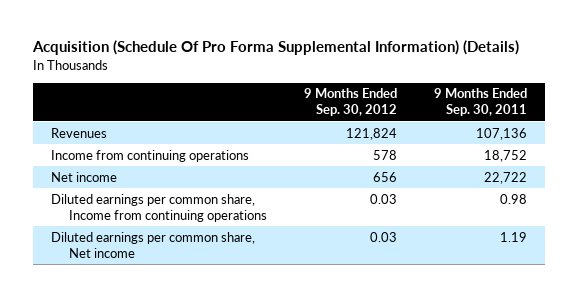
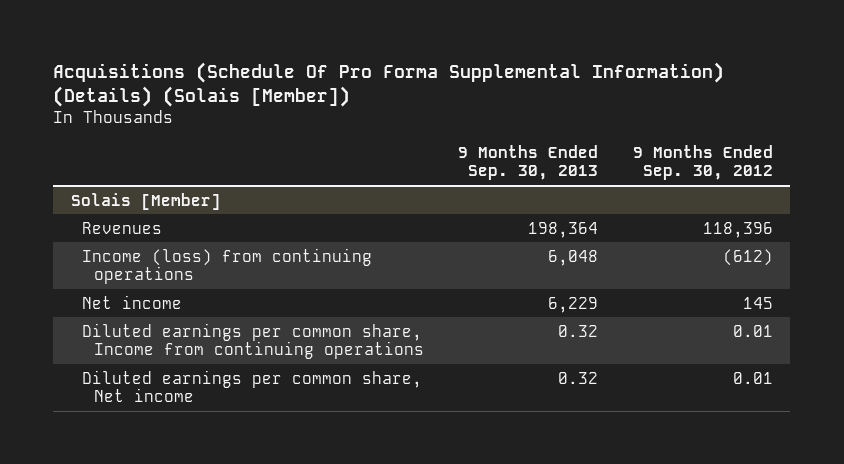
[31,40,519,56] Acquisition (Schedule Of Pro Forma Supplemental Information) (Details) -> [53,61,725,107] Acquisitions (Schedule Of Pro Forma Supplemental Information) (Details) (Solais [Member])
[433,88,527,117] 9 Months Ended Sep. 30, 2011 -> none
none -> [458,144,599,181] 9 Months Ended Sep. 30, 2013
none -> [70,192,221,210] Solais [Member]
[345,127,397,140] 121,824 -> [702,221,773,238] 118,396
[50,149,249,162] Income from continuing operations -> [82,247,373,285] Income (loss) from continuing operations
[372,149,397,160] 578 -> [722,248,773,266] (612)
[372,171,397,182] 656 -> [742,296,773,309] 145
[369,193,397,204] 0.03 -> [732,324,773,337] 0.01
[369,231,397,242] 0.03 -> [732,371,773,384] 0.01

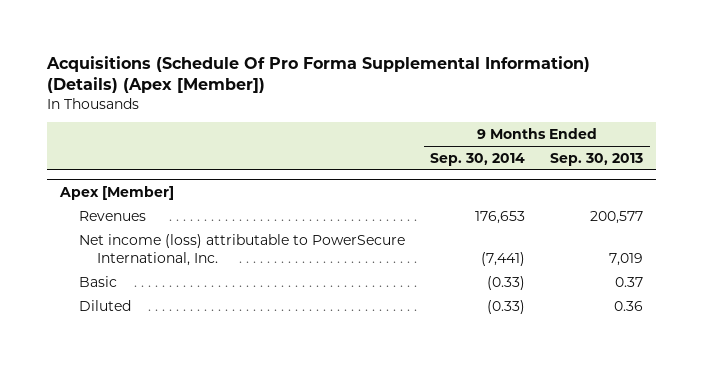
[53,61,725,107] Acquisitions (Schedule Of Pro Forma Supplemental Information) (Details) (Solais [Member]) -> [46,55,591,93] Acquisitions (Schedule Of Pro Forma Supplemental Information) (Details) (Apex [Member])
[632,144,773,181] 9 Months Ended Sep. 30, 2012 -> none
none -> [429,152,525,166] Sep. 30, 2014
[70,192,221,210] Solais [Member] -> none
[82,247,373,285] Income (loss) from continuing operations -> none
[82,322,424,360] Diluted earnings per common share, Income from continuing operations -> none
[82,369,423,403] Diluted earnings per common share, Net income -> none
none -> [58,185,174,200] Apex [Member]
[528,221,599,238] 198,364 -> [590,210,644,224] 200,577
[82,294,183,309] Net income -> [78,233,405,266] Net income (loss) attributable to PowerSecure International, Inc.
[548,296,599,313] 6,229 -> [609,252,644,266] 7,019
none -> [78,275,117,287] Basic
none -> [78,299,131,311] Diluted

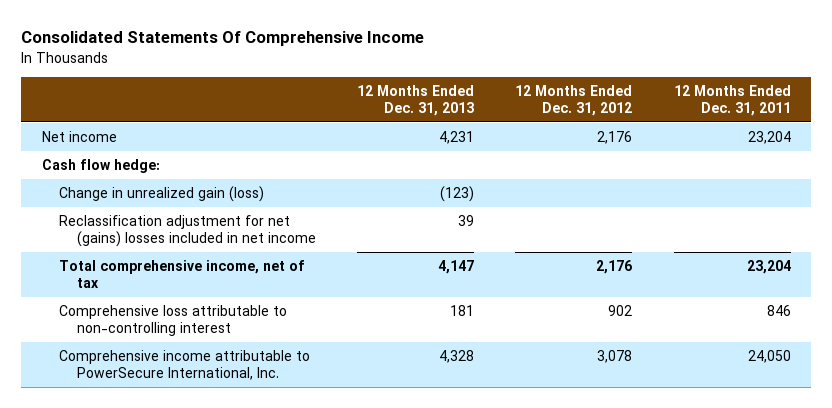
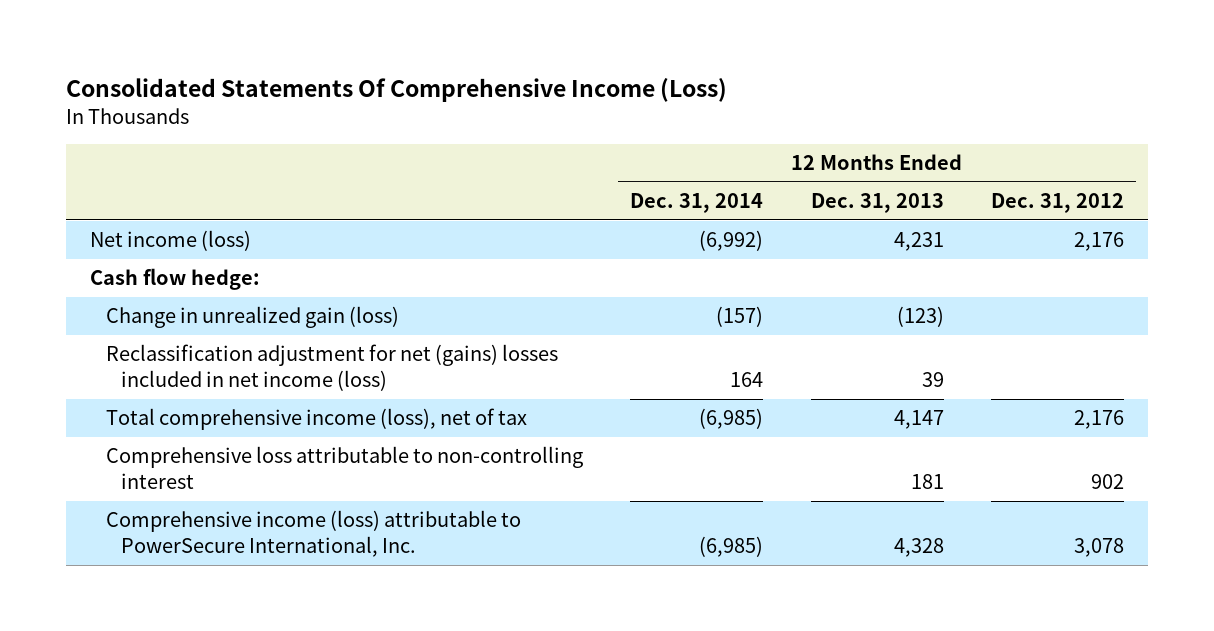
[21,31,425,47] Consolidated Statements Of Comprehensive Income -> [65,77,727,102] Consolidated Statements Of Comprehensive Income (Loss)
[673,84,791,117] 12 Months Ended Dec. 31, 2011 -> none
none -> [630,193,764,214] Dec. 31, 2014
[41,130,117,142] Net income -> [89,230,251,252] Net income (loss)
[59,214,317,248] Reclassification adjustment for net (gains) losses included in net income -> [105,344,558,392] Reclassification adjustment for net (gains) losses included in net income (loss)
[59,259,306,289] Total comprehensive income, net of tax -> [105,408,527,431] Total comprehensive income (loss), net of tax
[59,349,311,381] Comprehensive income attributable to PowerSecure International, Inc. -> [105,510,521,558] Comprehensive income (loss) attributable to PowerSecure International, Inc.

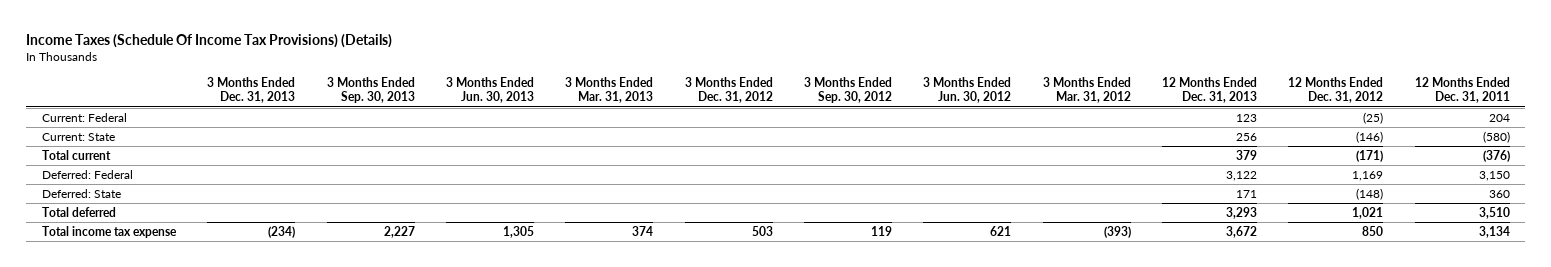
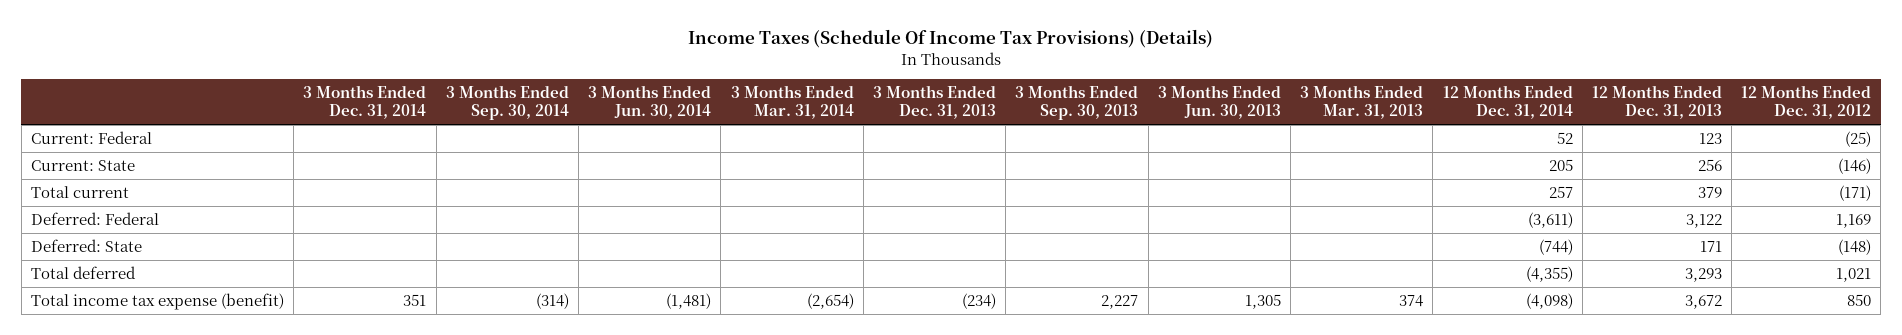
[684,77,773,104] 3 Months Ended Dec. 31, 2012 -> none
[803,77,892,104] 3 Months Ended Sep. 30, 2012 -> none
[923,77,1012,104] 3 Months Ended Jun. 30, 2012 -> none
[1042,77,1131,104] 3 Months Ended Mar. 31, 2012 -> none
[1414,77,1510,104] 12 Months Ended Dec. 31, 2011 -> none
none -> [303,85,427,119] 3 Months Ended Dec. 31, 2014
none -> [445,85,569,120] 3 Months Ended Sep. 30, 2014
none -> [588,85,712,119] 3 Months Ended Jun. 30, 2014
none -> [730,85,854,119] 3 Months Ended Mar. 31, 2014
none -> [1442,85,1573,119] 12 Months Ended Dec. 31, 2014
[41,226,177,239] Total income tax expense -> [31,292,285,310] Total income tax expense (benefit)

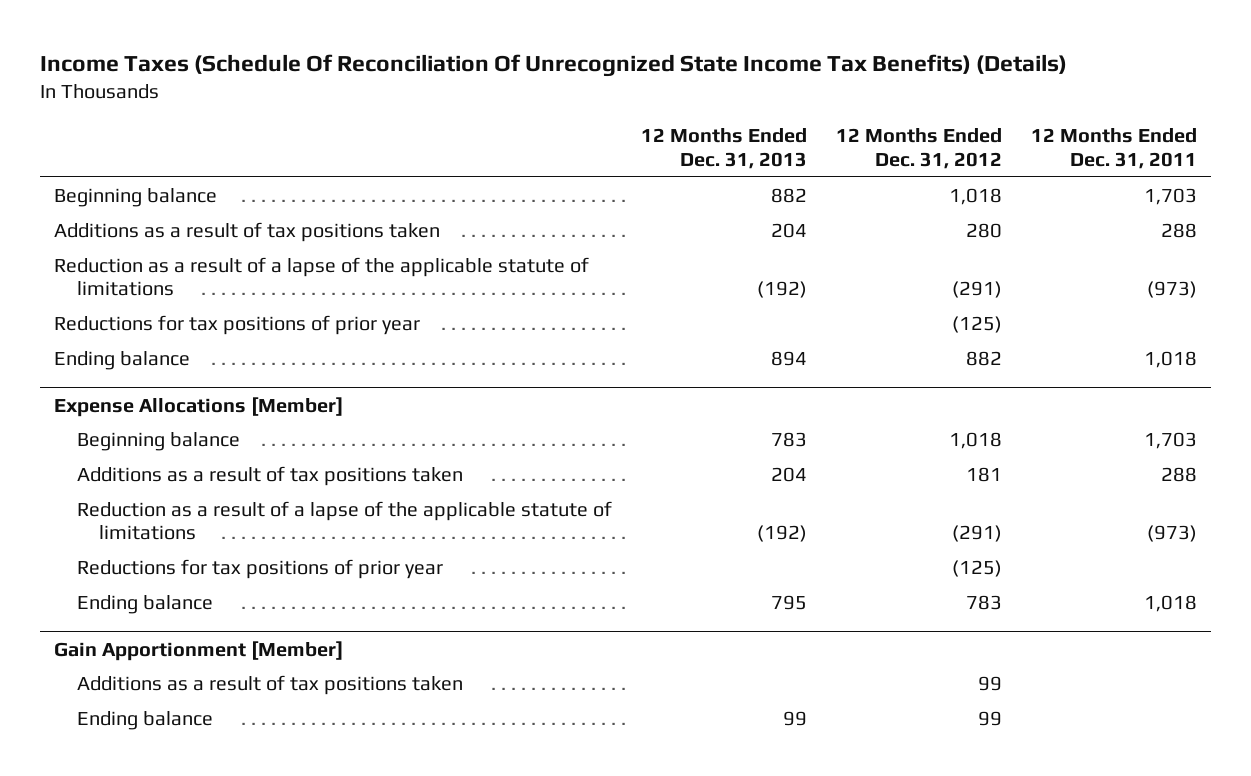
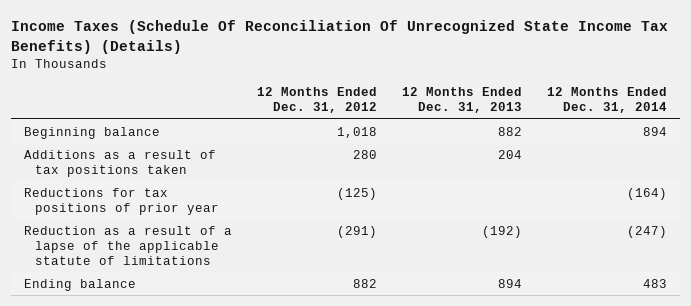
[1030,128,1197,169] 12 Months Ended Dec. 31, 2011 -> none
none -> [547,87,668,114] 12 Months Ended Dec. 31, 2014
[54,256,590,297] Reduction as a result of a lapse of the applicable statute of limitations -> none
[54,396,344,417] Expense Allocations [Member] -> none
[76,431,240,451] Beginning balance -> none
[76,465,463,486] Additions as a result of tax positions taken -> none
[76,558,443,579] Reductions for tax positions of prior year -> none
[76,594,213,614] Ending balance -> none
[54,640,344,661] Gain Apportionment [Member] -> none
[76,674,463,695] Additions as a result of tax positions taken -> none
[76,710,213,730] Ending balance -> none
[54,350,191,370] Ending balance -> [23,278,136,291] Ending balance

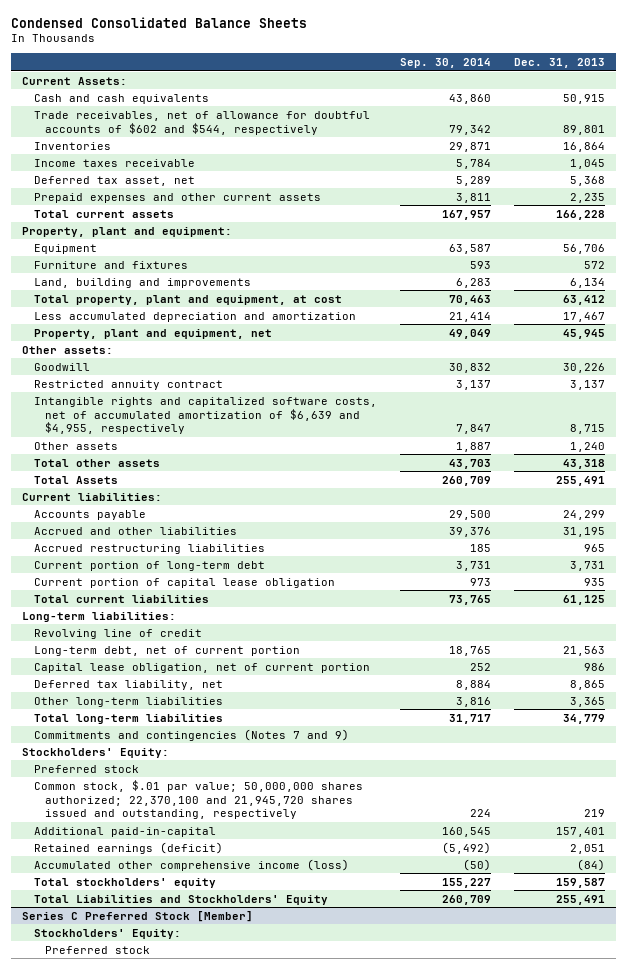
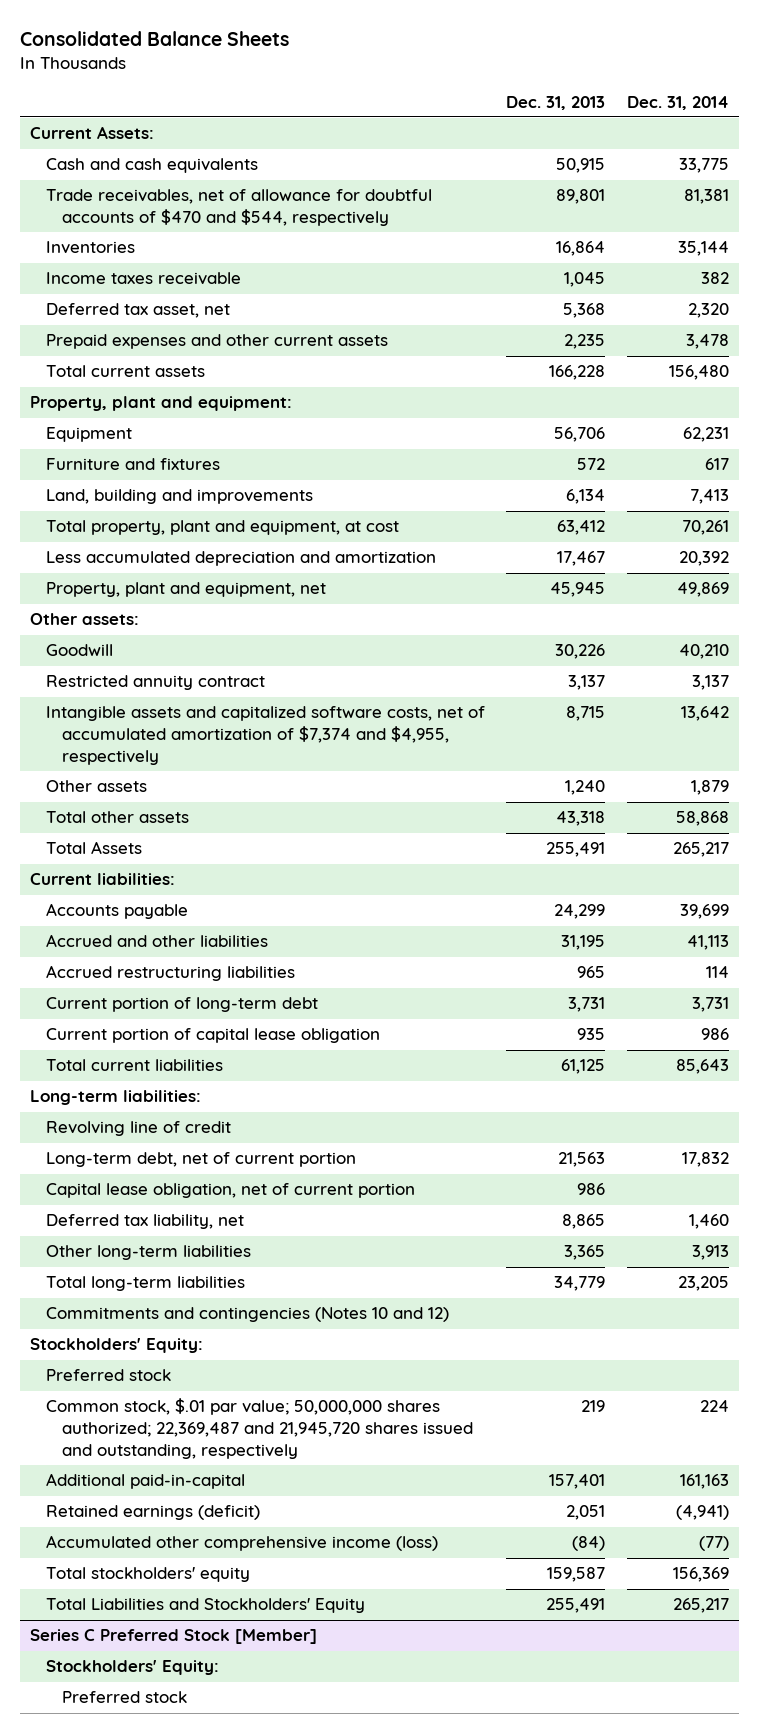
[10,16,307,28] Condensed Consolidated Balance Sheets -> [19,31,289,47] Consolidated Balance Sheets
[399,58,491,69] Sep. 30, 2014 -> none
none -> [626,95,729,110] Dec. 31, 2014
[33,110,370,135] Trade receivables, net of allowance for doubtful accounts of $602 and $544, respectively -> [46,189,433,227] Trade receivables, net of allowance for doubtful accounts of $470 and $544, respectively
[33,396,377,435] Intangible rights and capitalized software costs, net of accumulated amortization of $6,639 and $4,955, respectively -> [46,706,486,765] Intangible assets and capitalized software costs, net of accumulated amortization of $7,374 and $4,955, respectively
[33,728,349,741] Commitments and contingencies (Notes 7 and 9) -> [46,1307,450,1323] Commitments and contingencies (Notes 10 and 12)
[33,779,363,820] Common stock, $.01 par value; 50,000,000 shares authorized; 22,370,100 and 21,945,720 shares issued and outstanding, respectively -> [46,1398,473,1459] Common stock, $.01 par value; 50,000,000 shares authorized; 22,369,487 and 21,945,720 shares issued and outstanding, respectively

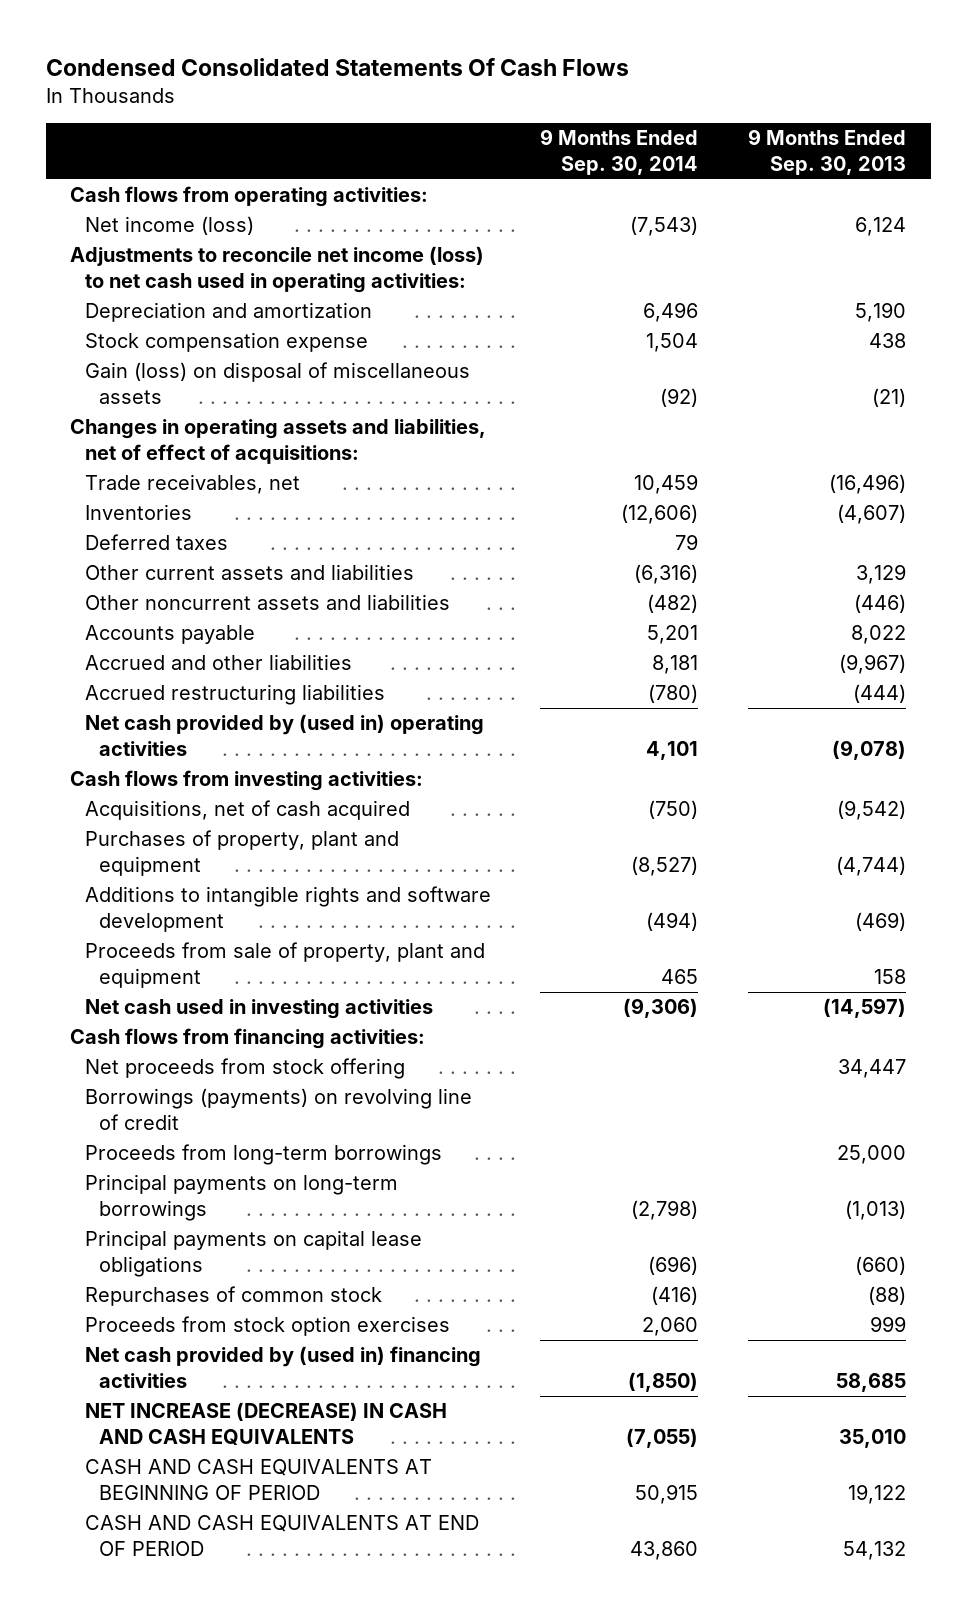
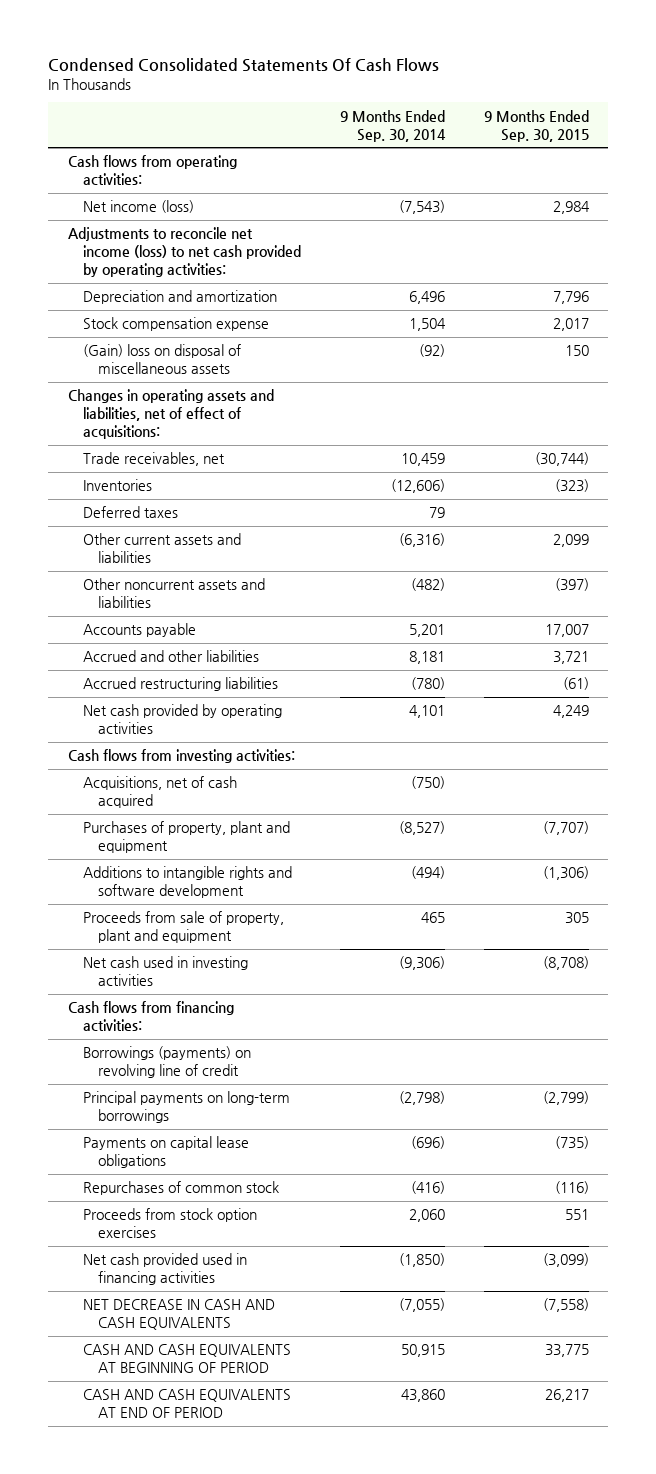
[747,129,906,175] 9 Months Ended Sep. 30, 2013 -> none
none -> [483,109,589,142] 9 Months Ended Sep. 30, 2015
[70,246,485,294] Adjustments to reconcile net income (loss) to net cash used in operating activities: -> [67,227,301,277] Adjustments to reconcile net income (loss) to net cash provided by operating activities:
[84,362,470,405] Gain (loss) on disposal of miscellaneous assets -> [82,344,241,375] (Gain) loss on disposal of miscellaneous assets
[84,714,484,757] Net cash provided by (used in) operating activities -> [82,704,282,735] Net cash provided by operating activities
[84,1058,405,1080] Net proceeds from stock offering -> none
[84,1144,442,1166] Proceeds from long-term borrowings -> none
[84,1230,422,1278] Principal payments on capital lease obligations -> [82,1136,249,1169] Payments on capital lease obligations
[84,1346,481,1389] Net cash provided by (used in) financing activities -> [82,1253,247,1286] Net cash provided used in financing activities
[84,1402,447,1447] NET INCREASE (DECREASE) IN CASH AND CASH EQUIVALENTS -> [82,1299,275,1331] NET DECREASE IN CASH AND CASH EQUIVALENTS

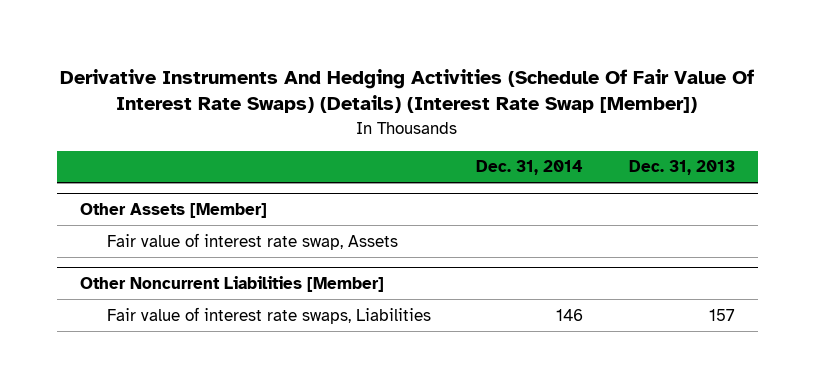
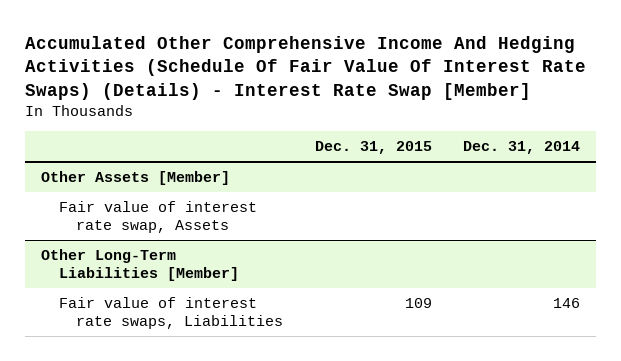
[60,68,755,114] Derivative Instruments And Hedging Activities (Schedule Of Fair Value Of Interest Rate Swaps) (Details) (Interest Rate Swap [Member]) -> [25,35,587,100] Accumulated Other Comprehensive Income And Hedging Activities (Schedule Of Fair Value Of Interest Rate Swaps) (Details) - Interest Rate Swap [Member]
[628,160,735,176] Dec. 31, 2013 -> none
none -> [314,141,432,155] Dec. 31, 2015
[80,275,385,292] Other Noncurrent Liabilities [Member] -> [40,249,239,282] Other Long-Term Liabilities [Member]

